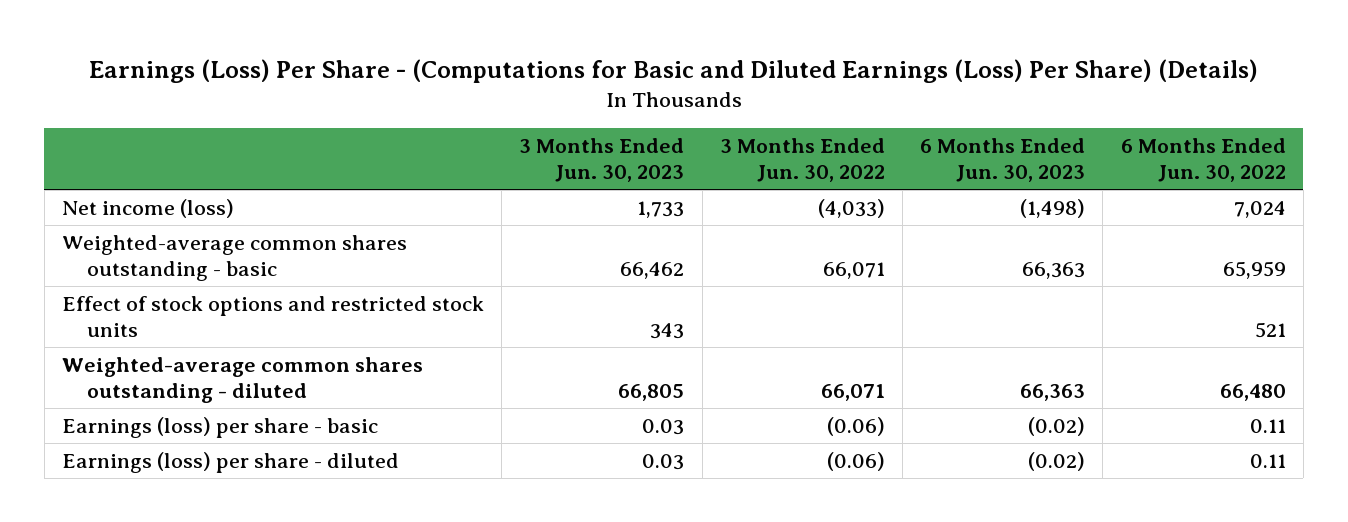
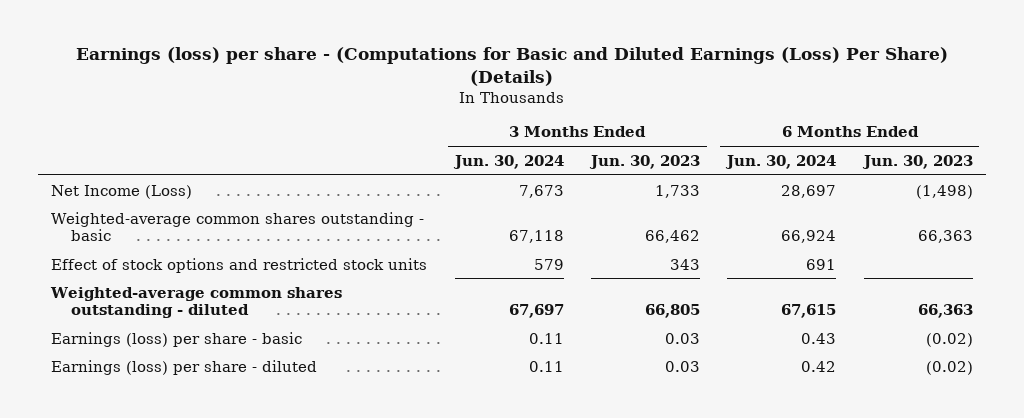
[88,58,1258,83] Earnings (Loss) Per Share - (Computations for Basic and Diluted Earnings (Loss) Per Share) (Details) -> [75,47,948,87] Earnings (loss) per share - (Computations for Basic and Diluted Earnings (Loss) Per Share) (Details)
[719,137,885,183] 3 Months Ended Jun. 30, 2022 -> none
[1120,137,1286,183] 6 Months Ended Jun. 30, 2022 -> none
none -> [452,154,564,169] Jun. 30, 2024
none -> [725,154,837,169] Jun. 30, 2024
[62,198,235,218] Net income (loss) -> [51,184,193,199] Net Income (Loss)

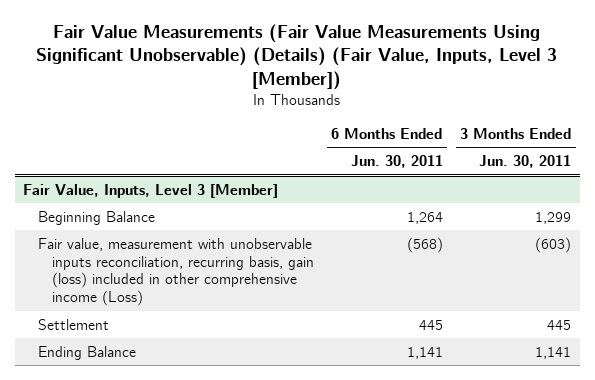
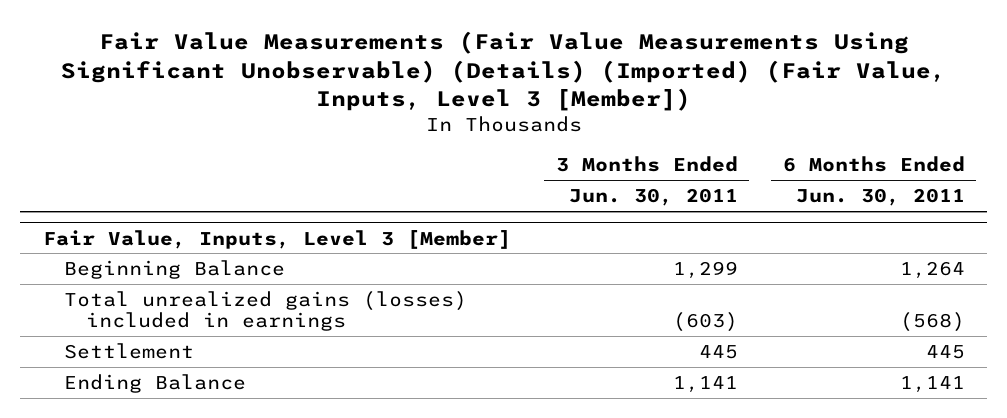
[36,23,558,90] Fair Value Measurements (Fair Value Measurements Using Significant Unobservable) (Details) (Fair Value, Inputs, Level 3 [Member]) -> [60,30,946,112] Fair Value Measurements (Fair Value Measurements Using Significant Unobservable) (Details) (Imported) (Fair Value, Inputs, Level 3 [Member])
[37,237,314,307] Fair value, measurement with unobservable inputs reconciliation, recurring basis, gain (loss) included in other comprehensive income (Loss) -> [64,290,468,332] Total unrealized gains (losses) included in earnings

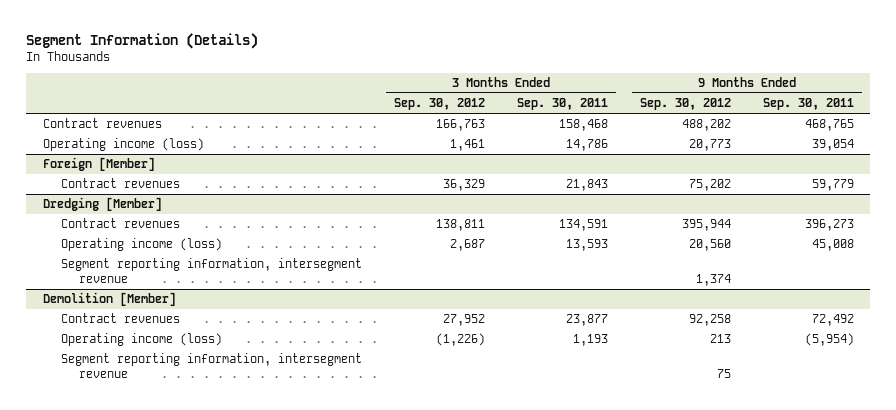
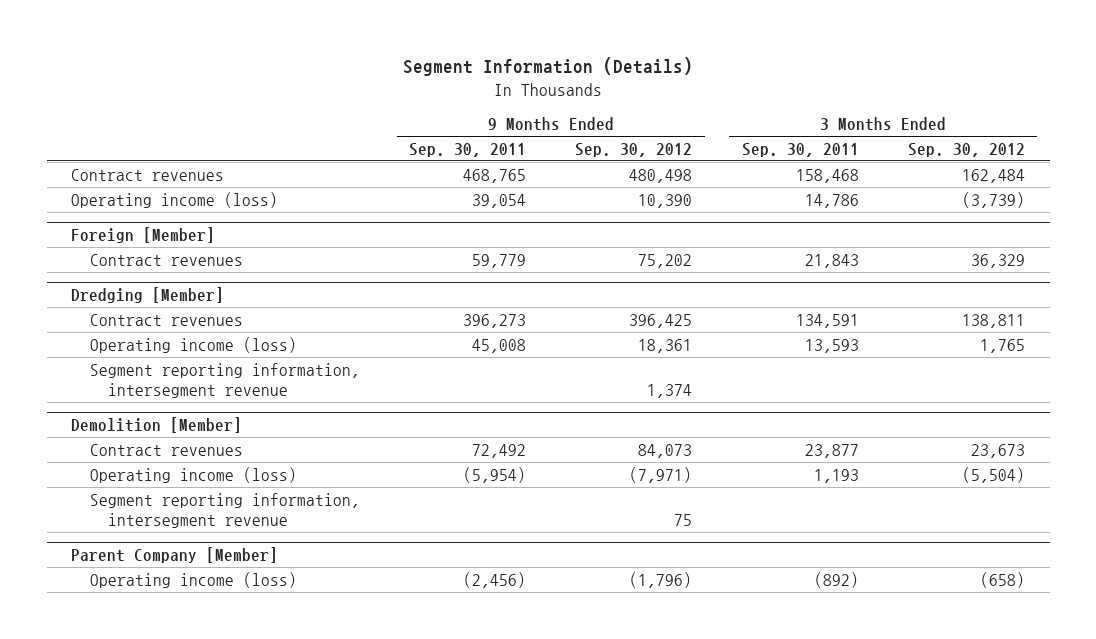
[435,119,485,132] 166,763 -> [961,168,1025,183] 162,484
[681,119,731,132] 488,202 -> [629,168,693,183] 480,498
[449,139,485,152] 1,461 -> [961,191,1025,208] (3,739)
[688,139,731,152] 20,773 -> [638,193,693,208] 10,390
[681,219,731,232] 395,944 -> [629,313,693,328] 396,425
[449,239,485,252] 2,687 -> [979,338,1025,353] 1,765
[688,239,731,252] 20,560 -> [638,338,693,353] 18,361
[442,314,485,327] 27,952 -> [970,443,1025,458] 23,673
[688,314,731,327] 92,258 -> [638,443,693,458] 84,073
[435,333,485,347] (1,226) -> [961,466,1025,483] (5,504)
[709,334,731,344] 213 -> [629,466,693,483] (7,971)
none -> [71,546,279,563] Parent Company [Member]
none -> [89,571,297,588] Operating income (loss)

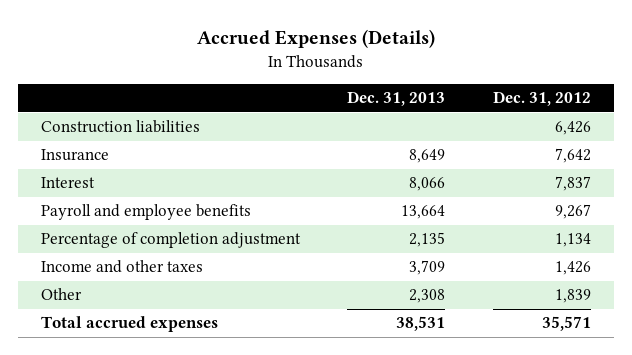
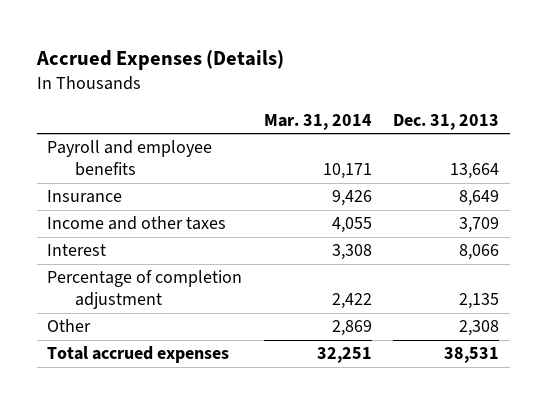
[492,91,591,107] Dec. 31, 2012 -> none
none -> [263,114,372,131] Mar. 31, 2014
[41,120,201,134] Construction liabilities -> none
[41,204,252,221] Payroll and employee benefits -> [47,140,213,177] Payroll and employee benefits
[41,260,204,274] Income and other taxes -> [47,216,227,231] Income and other taxes

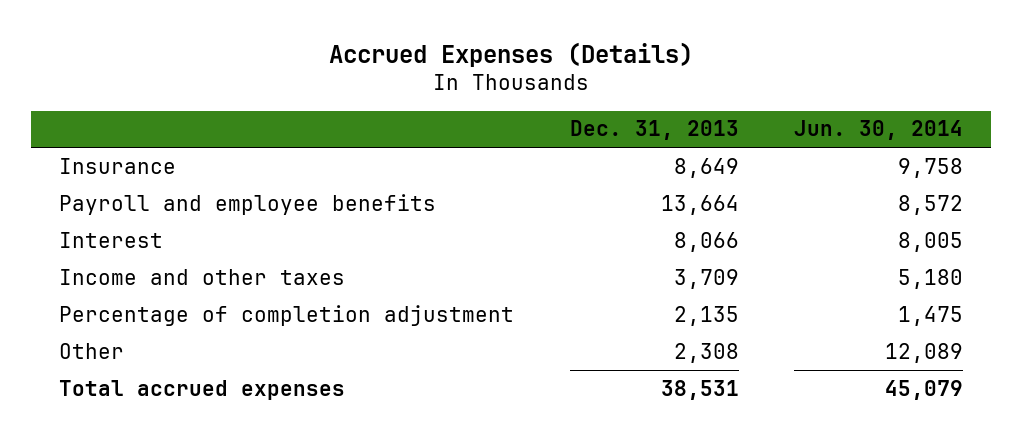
[263,114,372,131] Mar. 31, 2014 -> none
none -> [794,120,964,141] Jun. 30, 2014
[47,140,213,177] Payroll and employee benefits -> [58,193,436,215] Payroll and employee benefits
[47,216,227,231] Income and other taxes -> [58,268,345,285] Income and other taxes

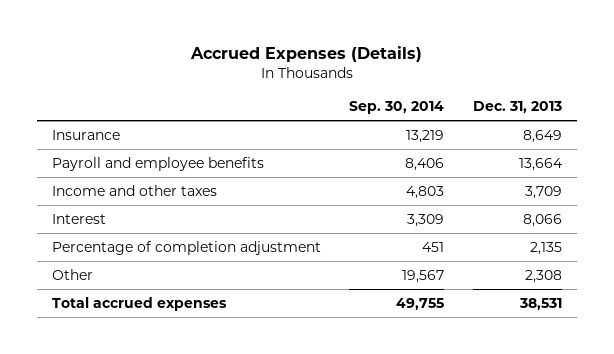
[794,120,964,141] Jun. 30, 2014 -> none
none -> [349,100,445,114] Sep. 30, 2014
[58,231,163,248] Interest -> [51,213,106,224] Interest

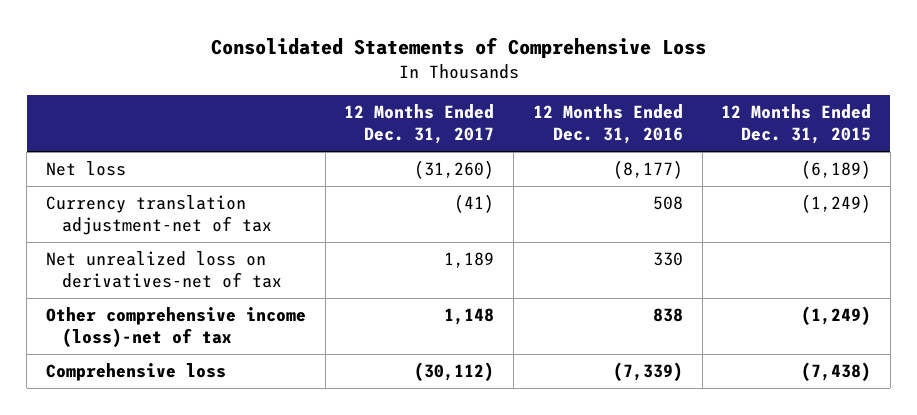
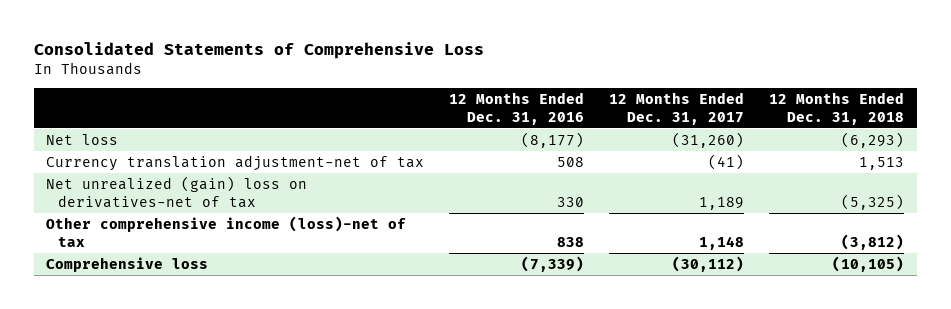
[721,104,872,145] 12 Months Ended Dec. 31, 2015 -> none
none -> [769,91,905,125] 12 Months Ended Dec. 31, 2018
[46,251,283,289] Net unrealized loss on derivatives-net of tax -> [46,175,308,208] Net unrealized (gain) loss on derivatives-net of tax

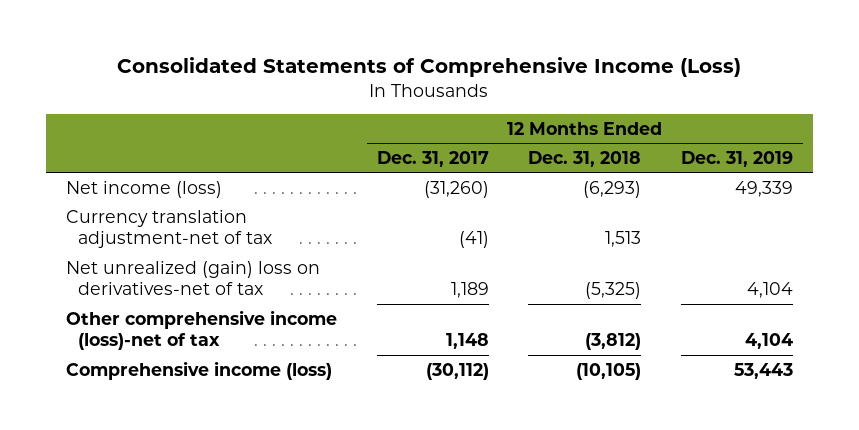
[33,42,484,60] Consolidated Statements of Comprehensive Loss -> [117,56,742,77] Consolidated Statements of Comprehensive Income (Loss)
[449,91,585,125] 12 Months Ended Dec. 31, 2016 -> none
none -> [681,150,794,167] Dec. 31, 2019
[46,133,119,145] Net loss -> [65,180,222,198] Net income (loss)
[46,256,209,272] Comprehensive loss -> [65,360,332,380] Comprehensive income (loss)

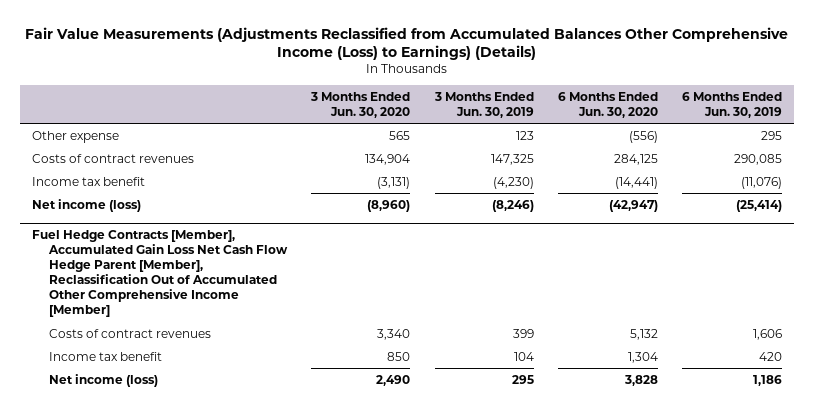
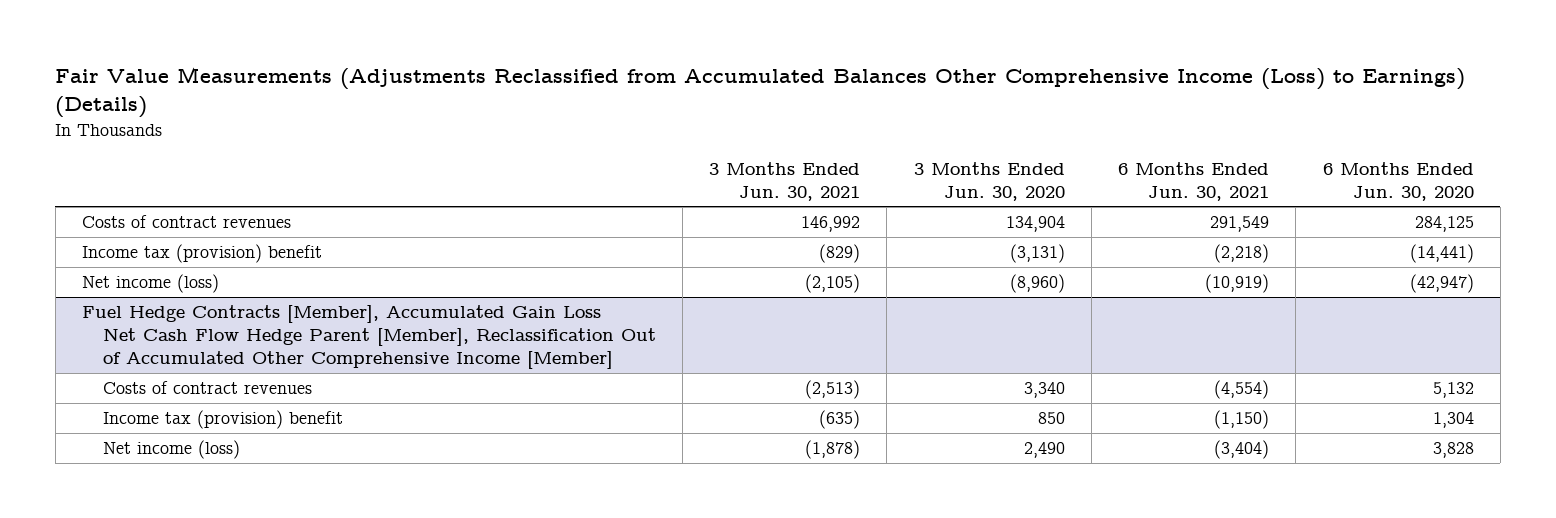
[433,92,534,119] 3 Months Ended Jun. 30, 2019 -> none
[682,92,783,119] 6 Months Ended Jun. 30, 2019 -> none
none -> [709,161,861,201] 3 Months Ended Jun. 30, 2021
none -> [1118,161,1270,201] 6 Months Ended Jun. 30, 2021
[32,130,120,143] Other expense -> none
[32,176,146,186] Income tax benefit -> [81,244,322,264] Income tax (provision) benefit
[48,351,162,361] Income tax benefit -> [102,410,343,430] Income tax (provision) benefit

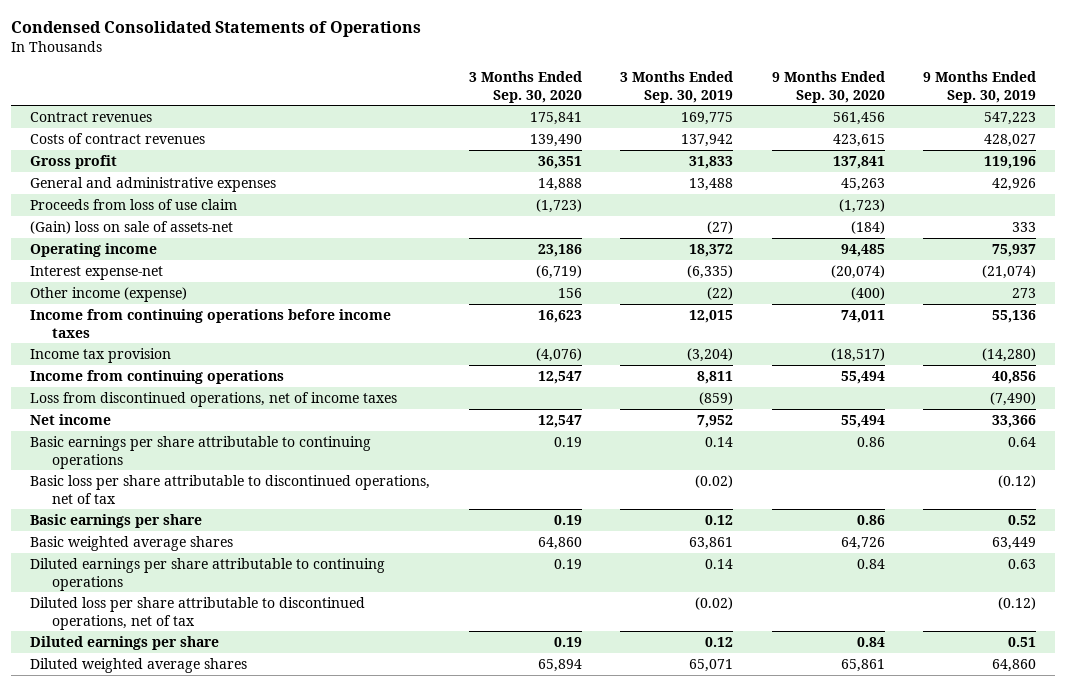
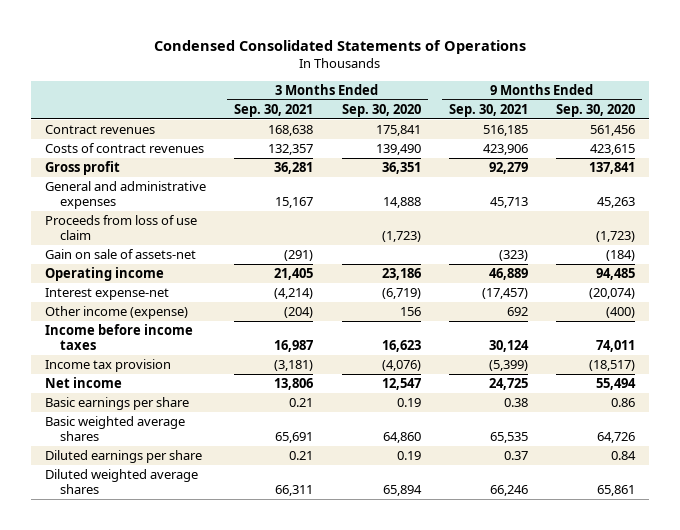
[620,71,734,103] 3 Months Ended Sep. 30, 2019 -> none
[923,71,1037,103] 9 Months Ended Sep. 30, 2019 -> none
none -> [234,103,314,117] Sep. 30, 2021
none -> [448,103,528,117] Sep. 30, 2021
[30,221,234,235] (Gain) loss on sale of assets-net -> [44,249,196,260] Gain on sale of assets-net
[30,309,392,338] Income from continuing operations before income taxes -> [44,324,193,350] Income before income taxes
[30,370,285,385] Income from continuing operations -> none
[30,392,398,408] Loss from discontinued operations, net of income taxes -> none
[30,436,372,469] Basic earnings per share attributable to continuing operations -> none
[30,475,431,504] Basic loss per share attributable to discontinued operations, net of tax -> none
[30,558,386,591] Diluted earnings per share attributable to continuing operations -> none
[30,597,366,630] Diluted loss per share attributable to discontinued operations, net of tax -> none

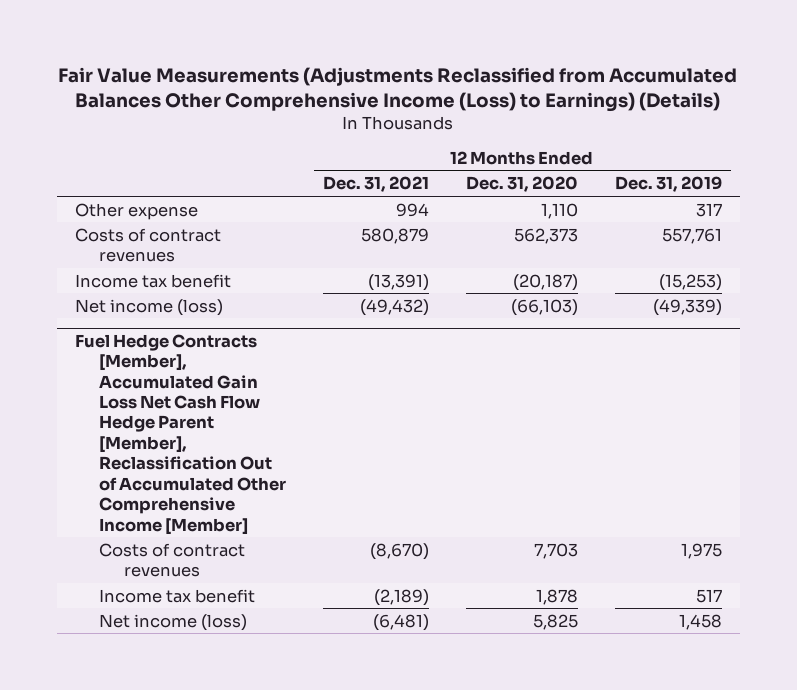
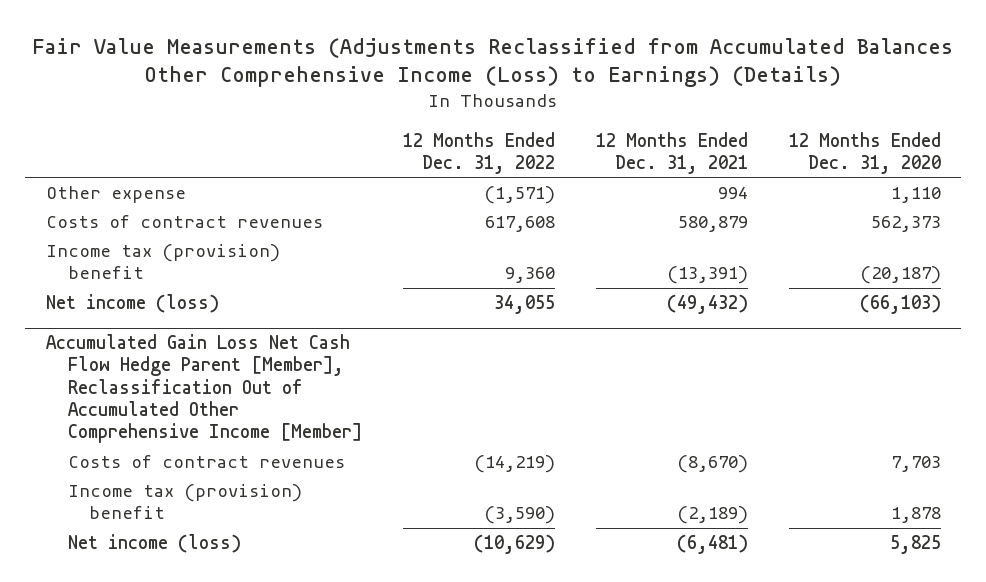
[614,176,722,193] Dec. 31, 2019 -> none
none -> [402,131,555,174] 12 Months Ended Dec. 31, 2022
[75,273,232,288] Income tax benefit -> [45,243,280,280] Income tax (provision) benefit
[75,333,287,535] Fuel Hedge Contracts [Member], Accumulated Gain Loss Net Cash Flow Hedge Parent [Member], Reclassification Out of Accumulated Other Comprehensive Income [Member] -> [45,334,362,444] Accumulated Gain Loss Net Cash Flow Hedge Parent [Member], Reclassification Out of Accumulated Other Comprehensive Income [Member]
[99,588,256,603] Income tax benefit -> [67,483,302,520] Income tax (provision) benefit

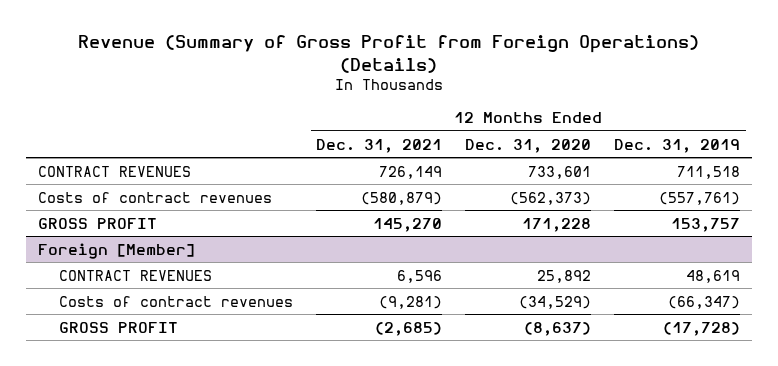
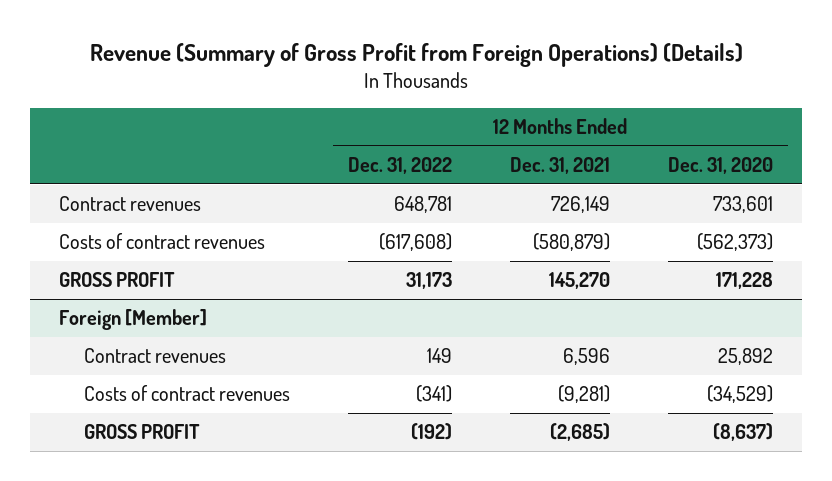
[614,138,741,153] Dec. 31, 2019 -> none
none -> [347,157,452,175] Dec. 31, 2022
[37,165,191,177] CONTRACT REVENUES -> [59,196,202,212] Contract revenues
[59,269,213,281] CONTRACT REVENUES -> [83,348,226,364] Contract revenues

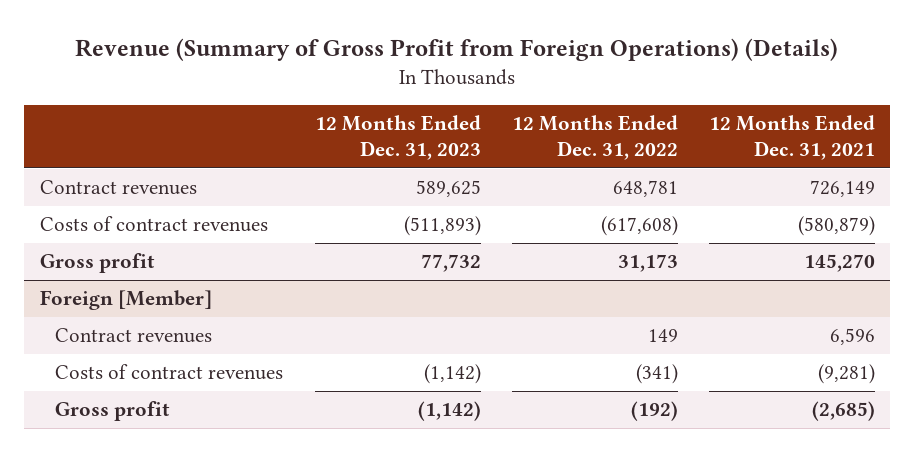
[668,157,774,175] Dec. 31, 2020 -> none
none -> [314,115,481,161] 12 Months Ended Dec. 31, 2023
[59,272,176,288] GROSS PROFIT -> [39,253,155,274] Gross profit
[83,424,200,440] GROSS PROFIT -> [55,401,171,422] Gross profit

